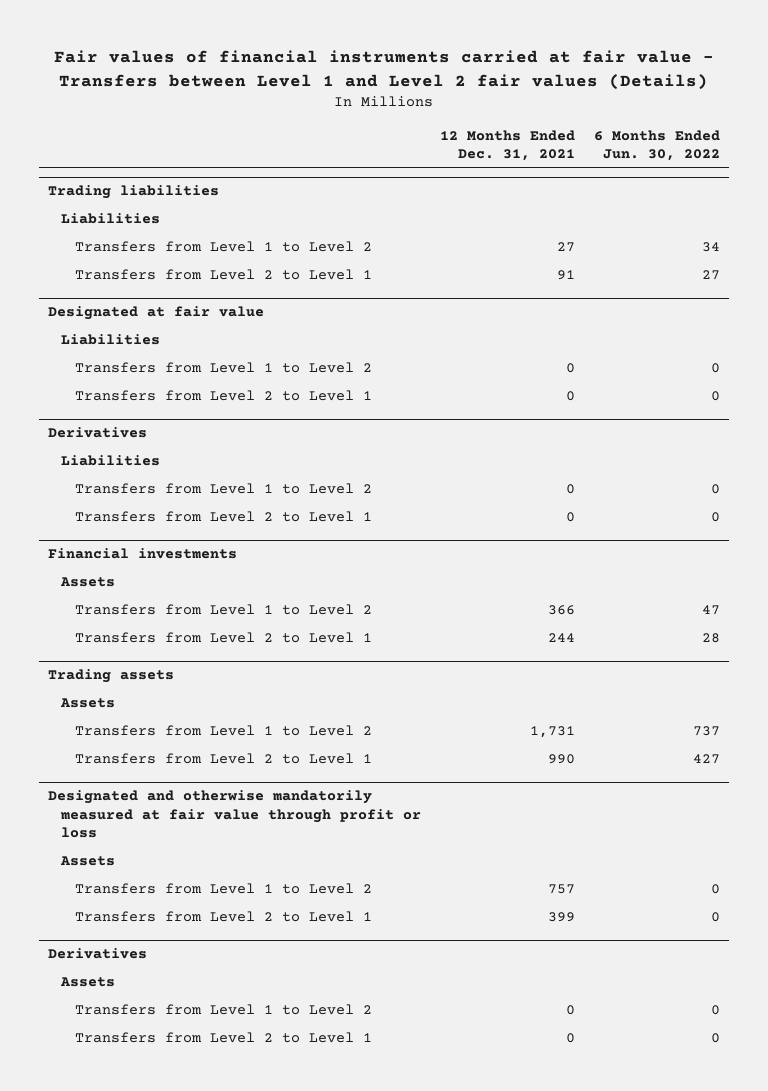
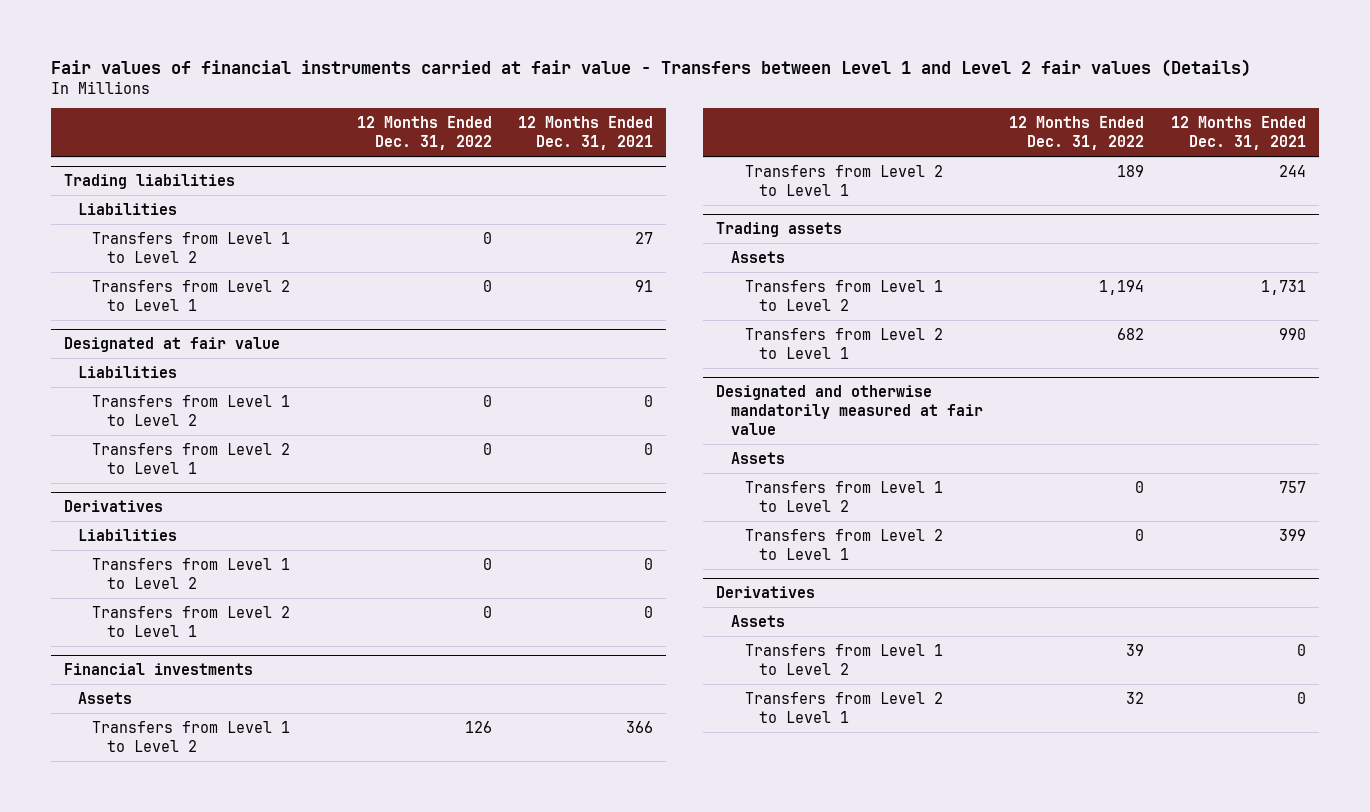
[593,129,720,161] 6 Months Ended Jun. 30, 2022 -> none
none -> [356,116,492,151] 12 Months Ended Dec. 31, 2022
[47,790,422,839] Designated and otherwise mandatorily measured at fair value through profit or loss -> [716,385,983,436] Designated and otherwise mandatorily measured at fair value

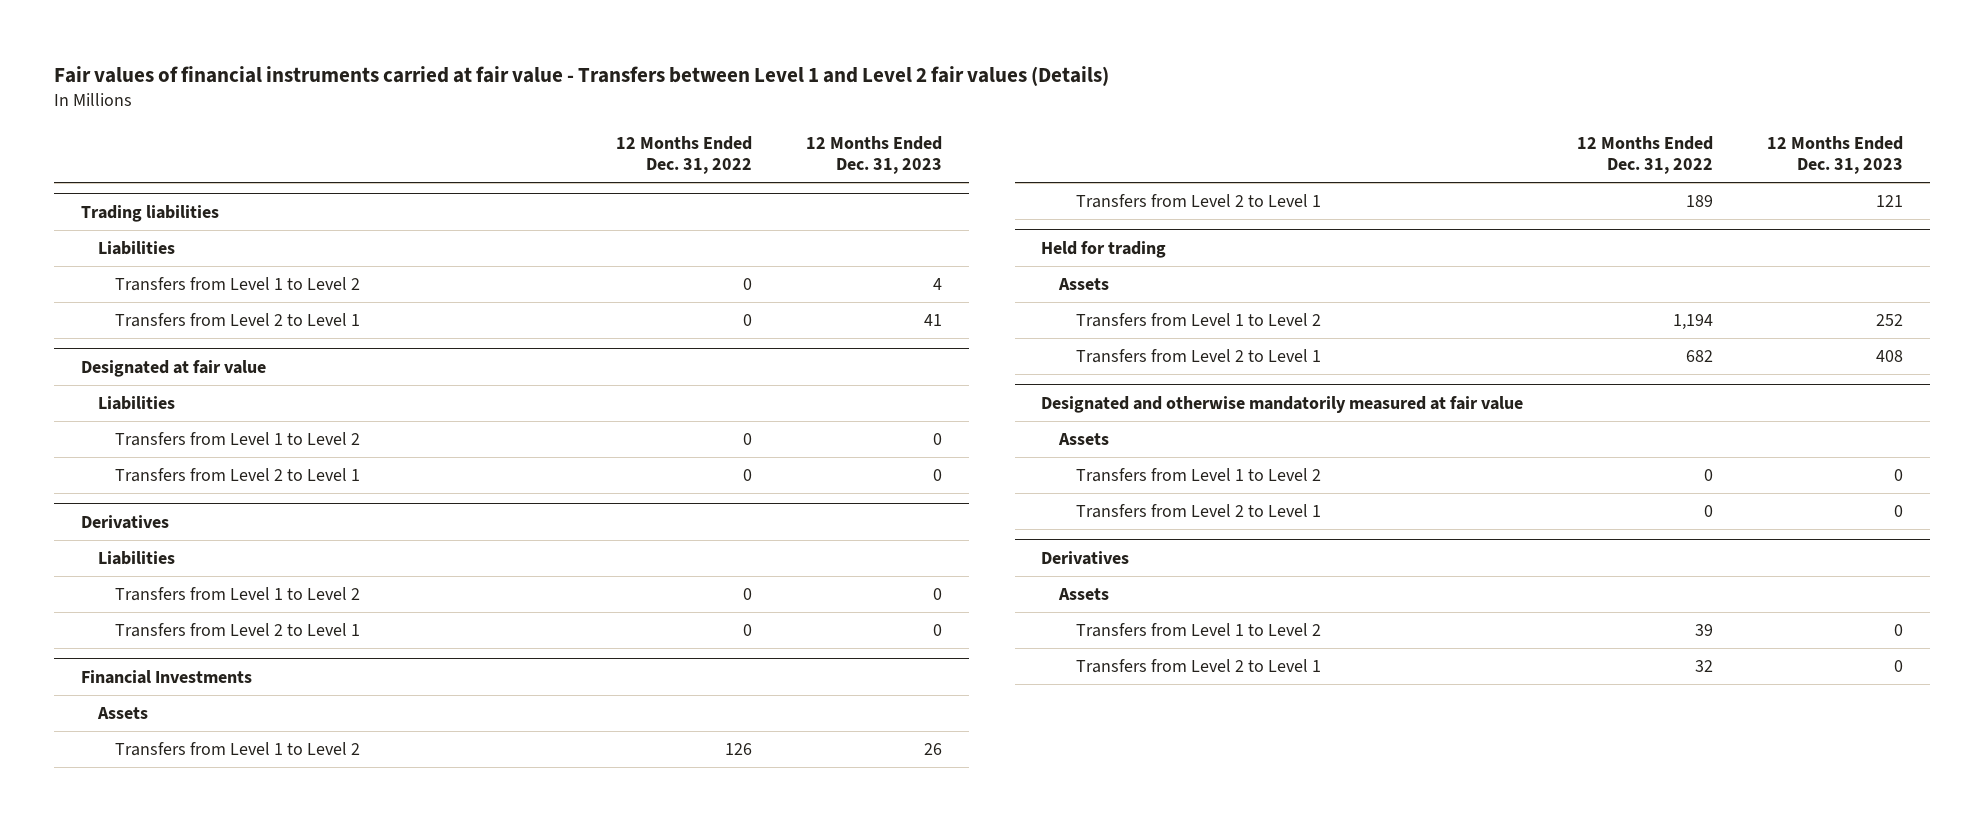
[518,116,654,151] 12 Months Ended Dec. 31, 2021 -> none
none -> [806,135,943,175] 12 Months Ended Dec. 31, 2023
[63,663,253,676] Financial investments -> [80,669,252,684] Financial Investments
[716,222,843,238] Trading assets -> [1041,240,1167,258] Held for trading

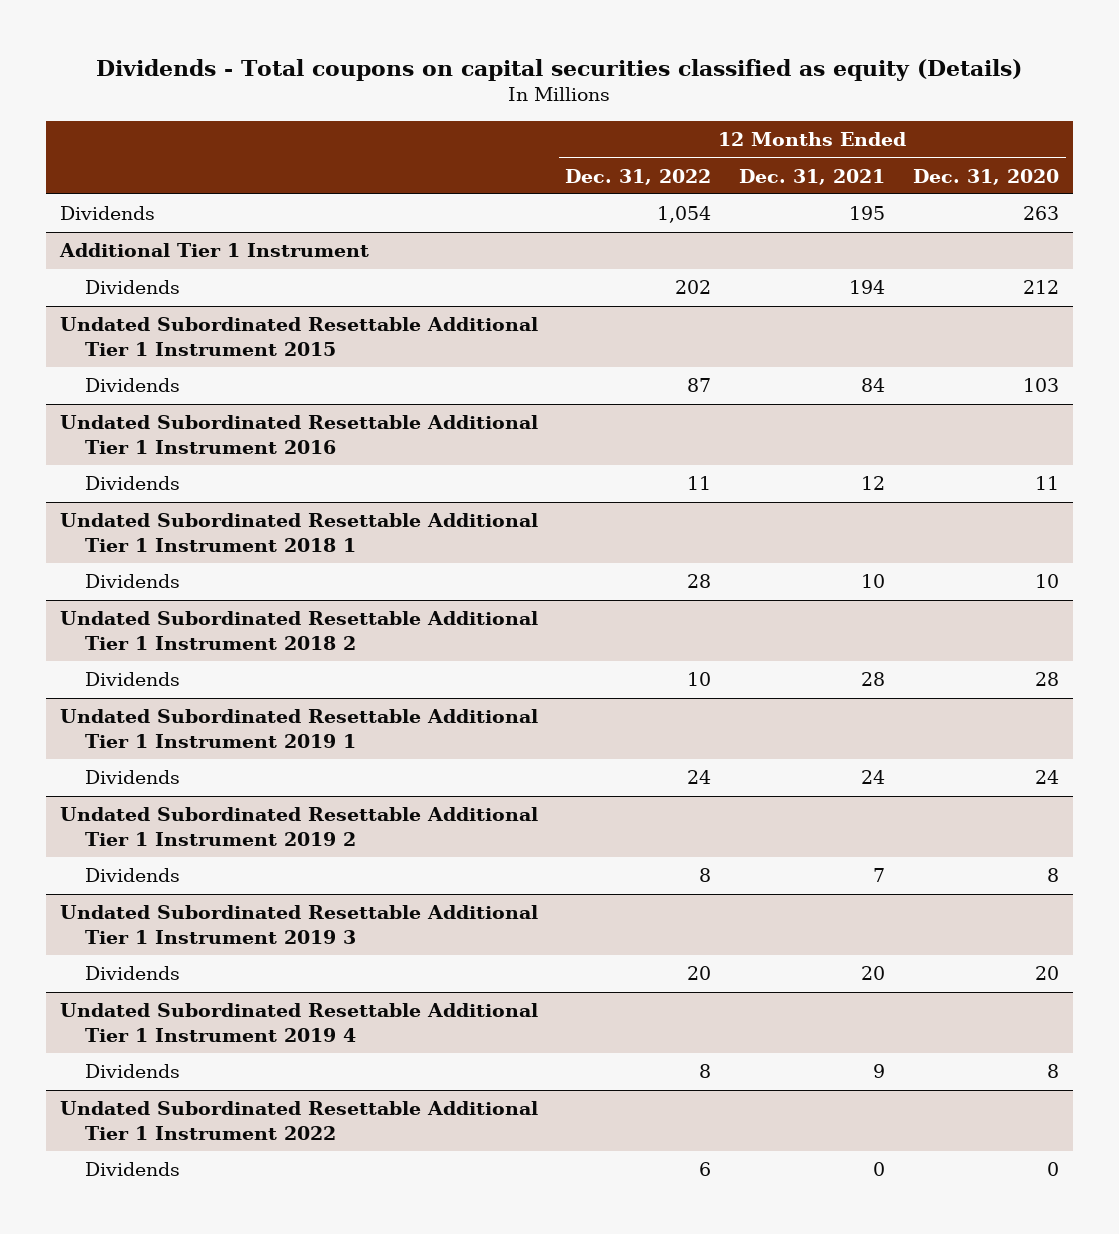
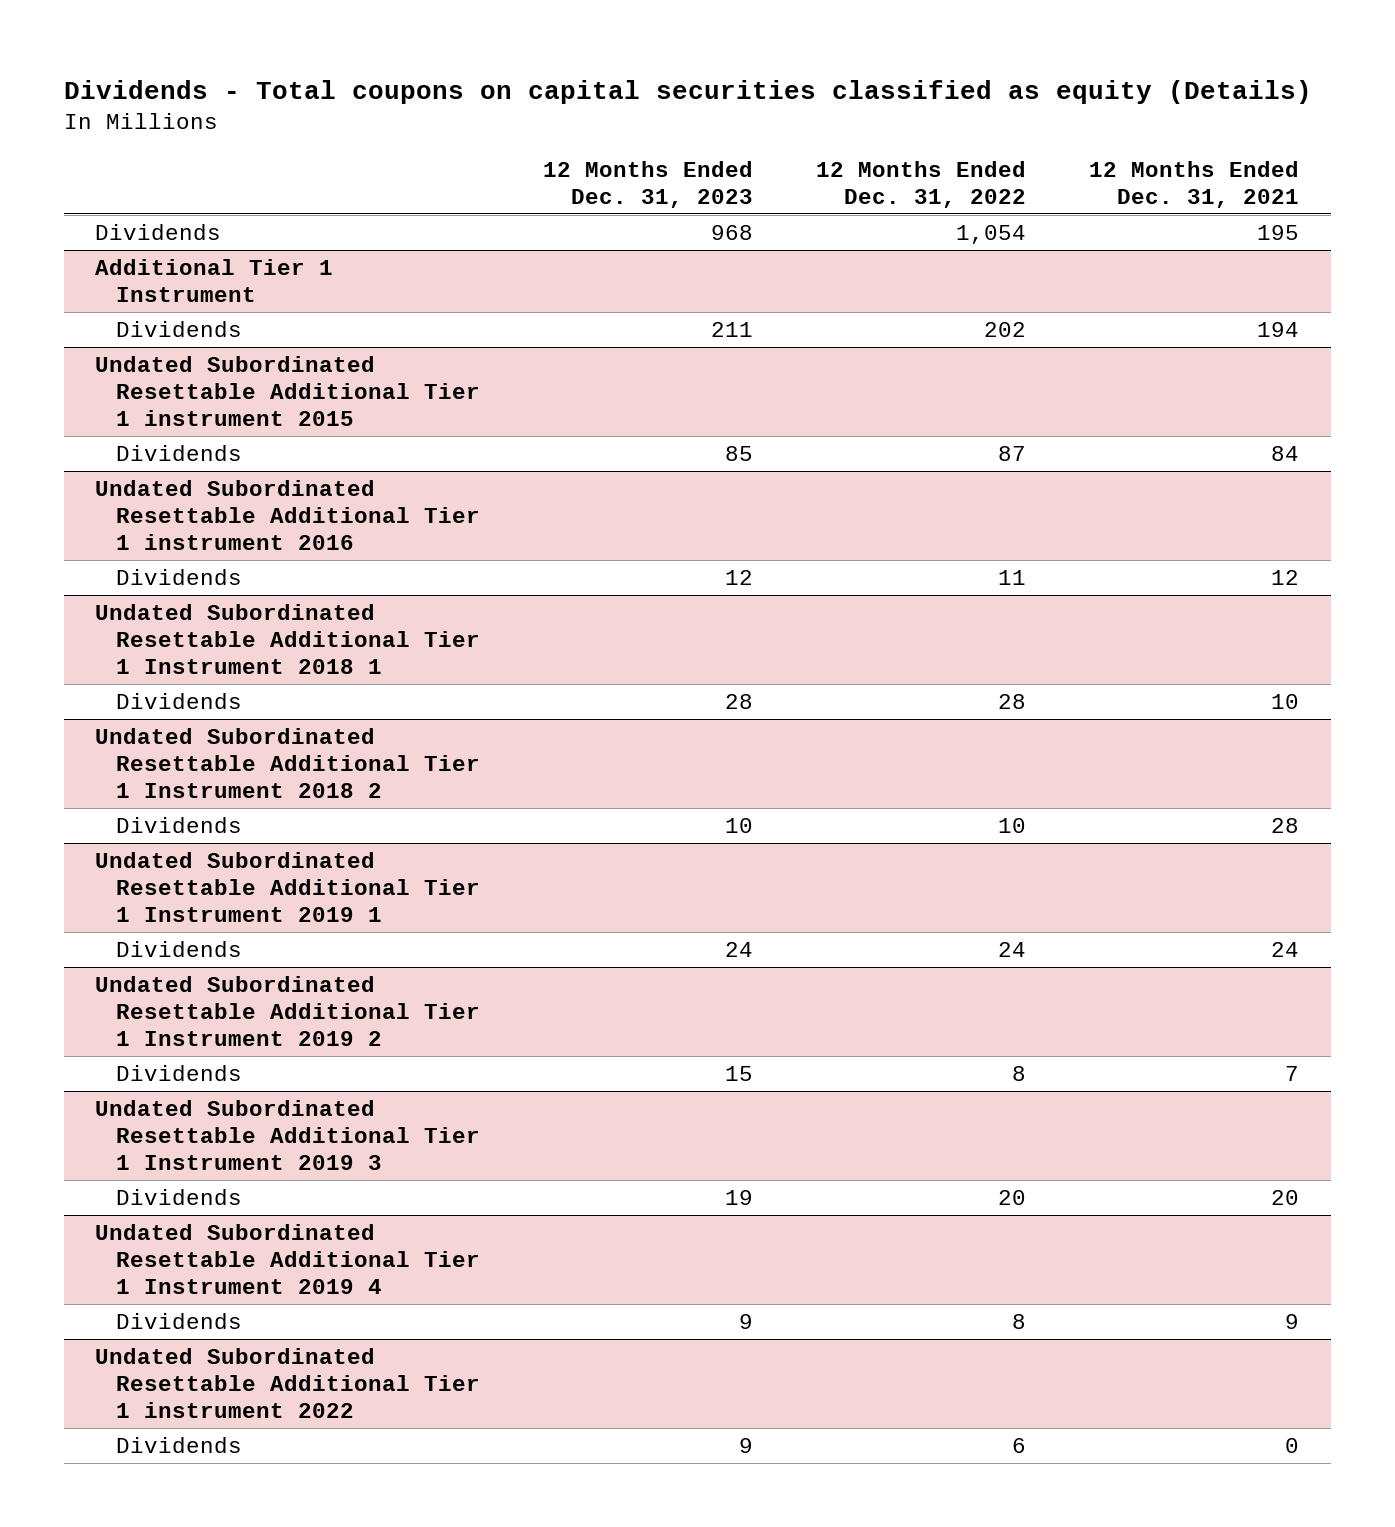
[912,168,1059,185] Dec. 31, 2020 -> none
none -> [543,160,754,208] 12 Months Ended Dec. 31, 2023
[59,317,538,357] Undated Subordinated Resettable Additional Tier 1 Instrument 2015 -> [95,355,481,427] Undated Subordinated Resettable Additional Tier 1 instrument 2015
[59,415,538,455] Undated Subordinated Resettable Additional Tier 1 Instrument 2016 -> [95,479,481,551] Undated Subordinated Resettable Additional Tier 1 instrument 2016
[59,1101,538,1141] Undated Subordinated Resettable Additional Tier 1 Instrument 2022 -> [95,1347,481,1419] Undated Subordinated Resettable Additional Tier 1 instrument 2022

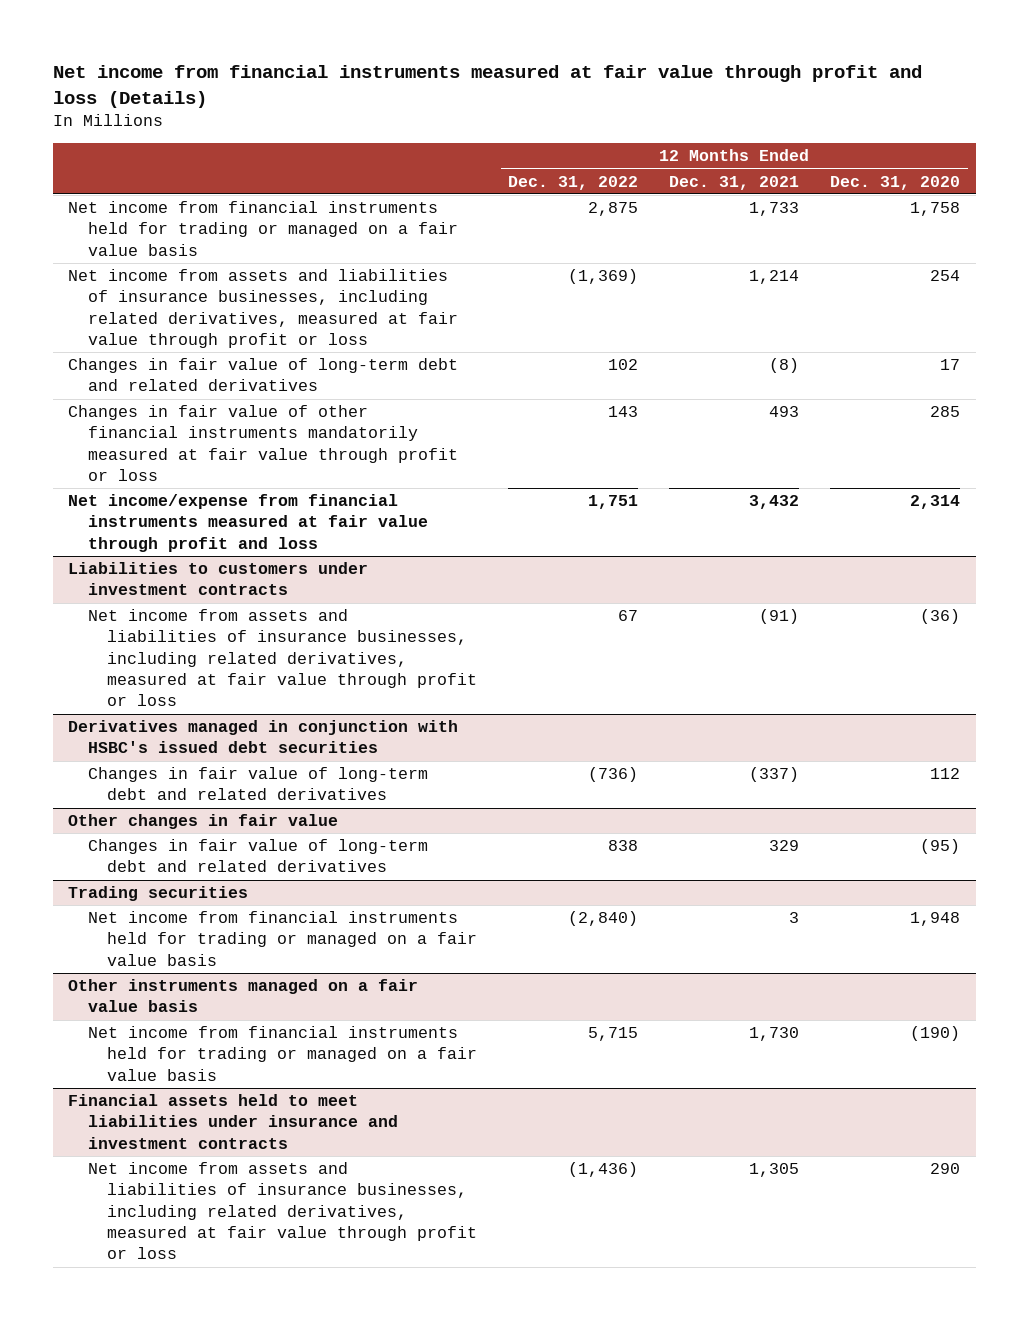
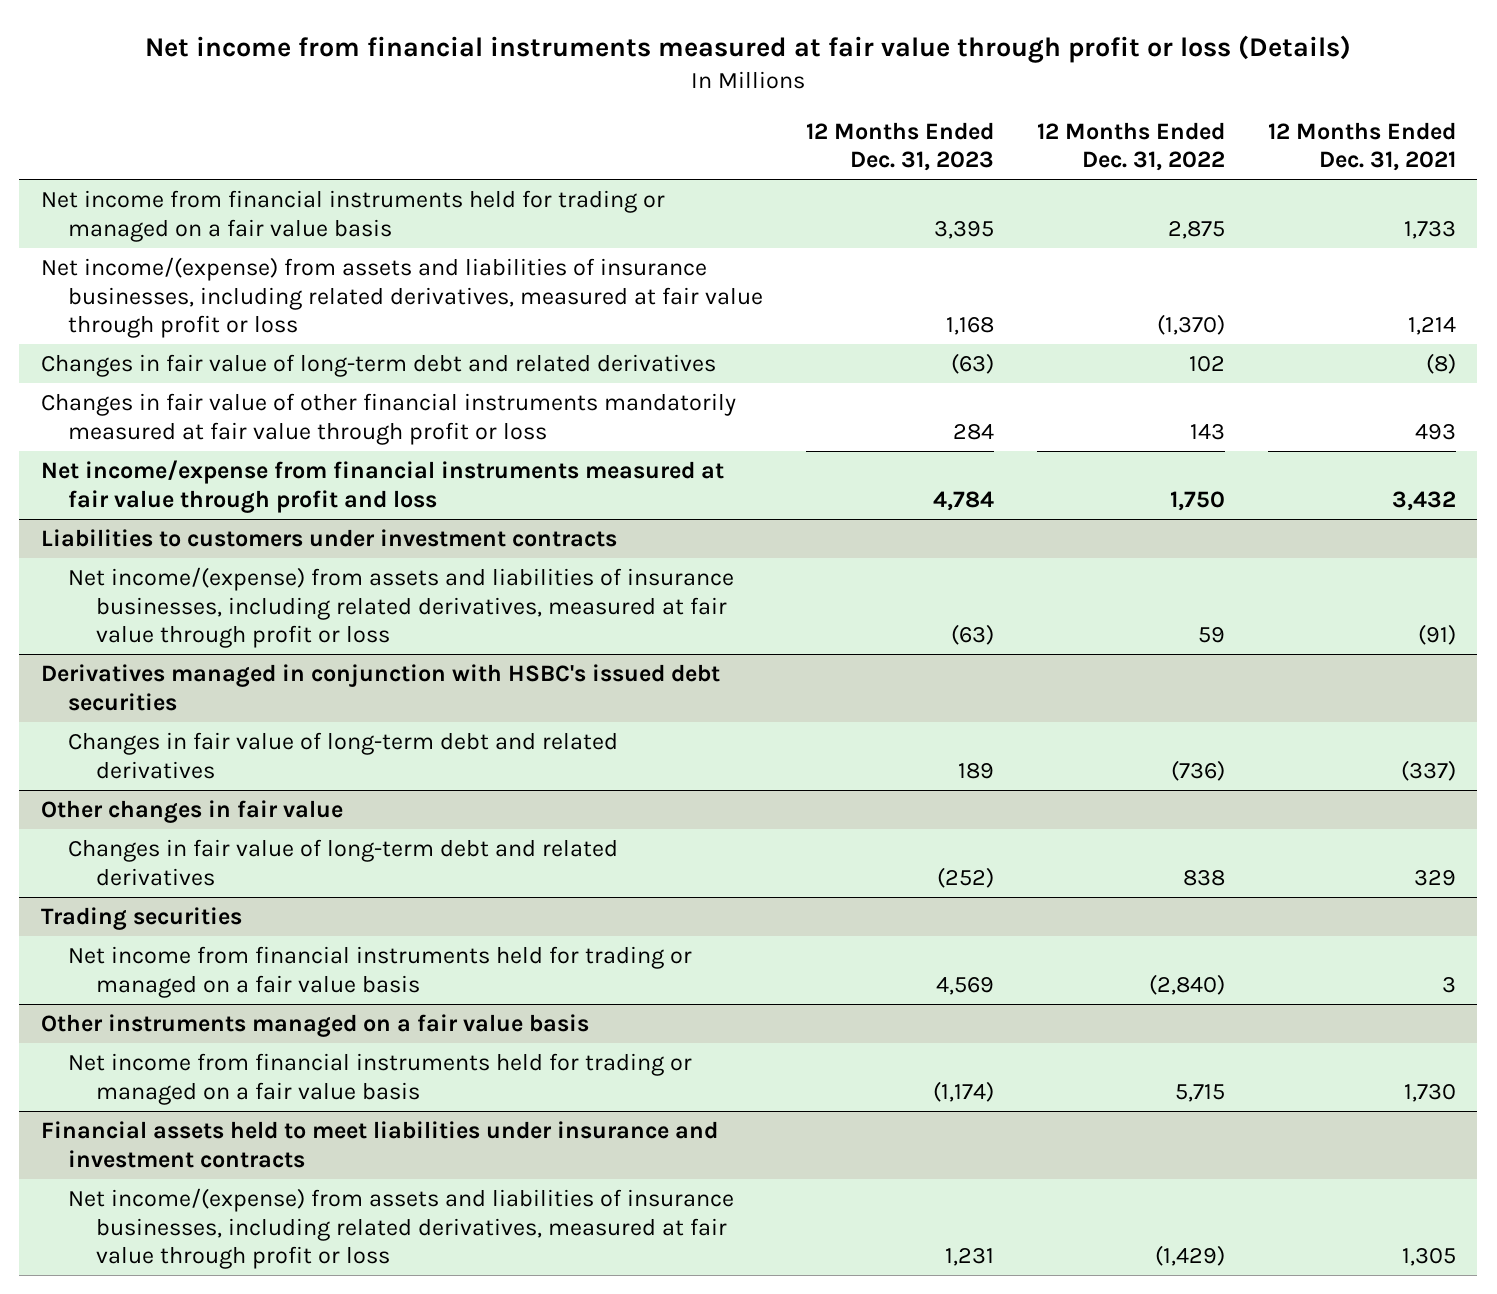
[52,65,922,108] Net income from financial instruments measured at fair value through profit and loss (Details) -> [145,35,1352,64] Net income from financial instruments measured at fair value through profit or loss (Details)
[830,175,961,190] Dec. 31, 2020 -> none
none -> [806,121,995,172] 12 Months Ended Dec. 31, 2023
[68,269,458,349] Net income from assets and liabilities of insurance businesses, including related derivatives, measured at fair value through profit or loss -> [40,256,764,339] Net income/(expense) from assets and liabilities of insurance businesses, including related derivatives, measured at fair value through profit or loss
[568,269,639,285] (1,369) -> [1157,314,1226,336] (1,370)
[588,495,639,510] 1,751 -> [1170,490,1226,511] 1,750
[87,609,478,707] Net income from assets and liabilities of insurance businesses, including related derivatives, measured at fair value through profit or loss -> [68,566,735,649] Net income/(expense) from assets and liabilities of insurance businesses, including related derivatives, measured at fair value through profit or loss
[618,610,639,622] 67 -> [1198,627,1226,644] 59
[87,1162,478,1260] Net income from assets and liabilities of insurance businesses, including related derivatives, measured at fair value through profit or loss -> [68,1187,735,1270] Net income/(expense) from assets and liabilities of insurance businesses, including related derivatives, measured at fair value through profit or loss
[568,1162,639,1178] (1,436) -> [1155,1245,1226,1267] (1,429)

